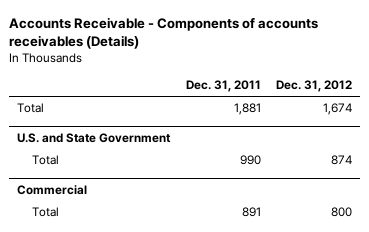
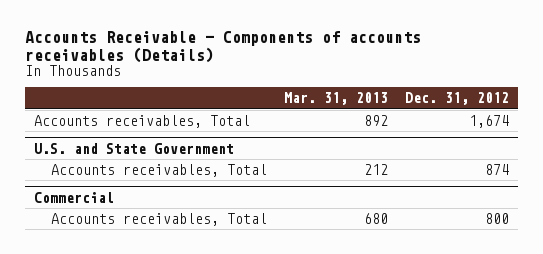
[185,80,261,93] Dec. 31, 2011 -> none
none -> [283,92,388,106] Mar. 31, 2013
[17,103,45,114] Total -> [34,114,251,128] Accounts receivables, Total
[31,155,59,166] Total -> [50,163,267,177] Accounts receivables, Total
[31,207,59,218] Total -> [50,212,267,226] Accounts receivables, Total

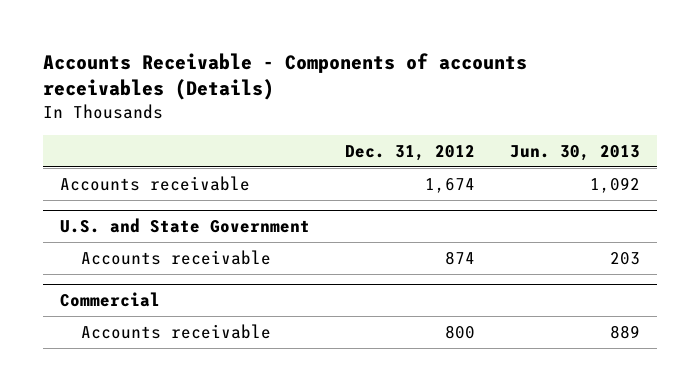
[283,92,388,106] Mar. 31, 2013 -> none
none -> [509,144,640,161] Jun. 30, 2013
[34,114,251,128] Accounts receivables, Total -> [60,176,251,192] Accounts receivable
[50,163,267,177] Accounts receivables, Total -> [81,250,272,266] Accounts receivable
[50,212,267,226] Accounts receivables, Total -> [81,324,272,340] Accounts receivable

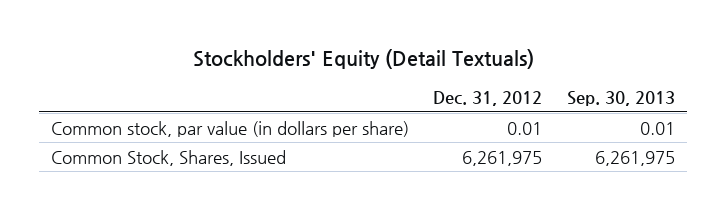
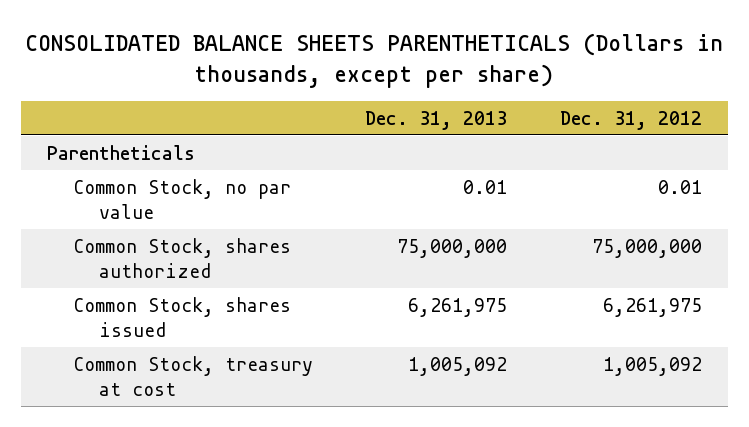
[192,49,534,70] Stockholders' Equity (Detail Textuals) -> [25,33,724,88] CONSOLIDATED BALANCE SHEETS PARENTHETICALS (Dollars in thousands, except per share)
[566,90,675,106] Sep. 30, 2013 -> none
none -> [365,110,508,130] Dec. 31, 2013
none -> [46,144,195,160] Parentheticals
[51,120,410,137] Common stock, par value (in dollars per share) -> [72,178,291,219] Common Stock, no par value
none -> [72,237,291,278] Common Stock, shares authorized
[51,149,287,166] Common Stock, Shares, Issued -> [72,296,291,337] Common Stock, shares issued
none -> [72,355,313,396] Common Stock, treasury at cost

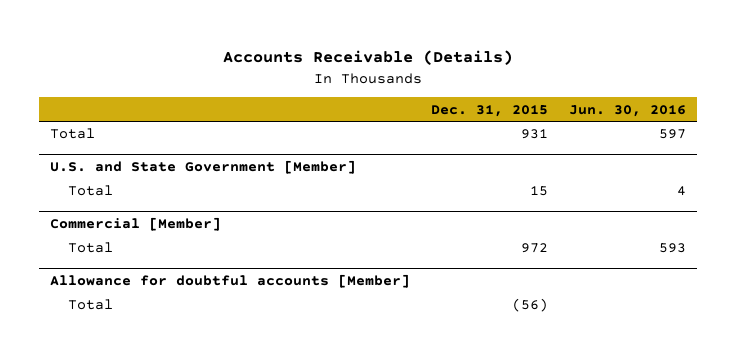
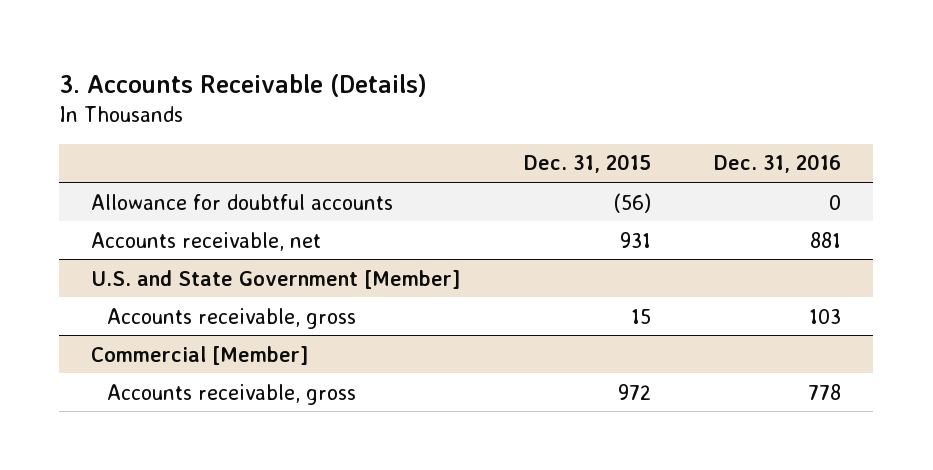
[223,50,514,66] Accounts Receivable (Details) -> [59,73,428,97] 3. Accounts Receivable (Details)
[569,104,687,117] Jun. 30, 2016 -> none
none -> [714,154,842,174] Dec. 31, 2016
none -> [91,193,394,210] Allowance for doubtful accounts
[50,128,96,140] Total -> [91,231,322,251] Accounts receivable, net
[67,185,113,197] Total -> none
none -> [107,307,357,329] Accounts receivable, gross
[50,274,411,289] Allowance for doubtful accounts [Member] -> none
[67,299,113,311] Total -> none
[67,242,113,254] Total -> [107,383,357,405] Accounts receivable, gross

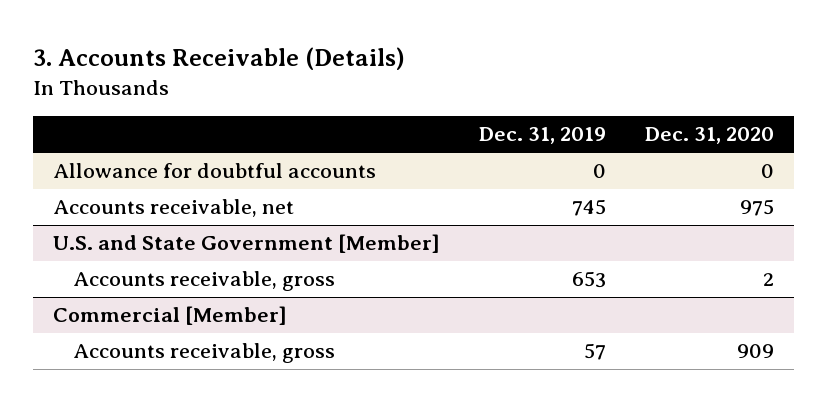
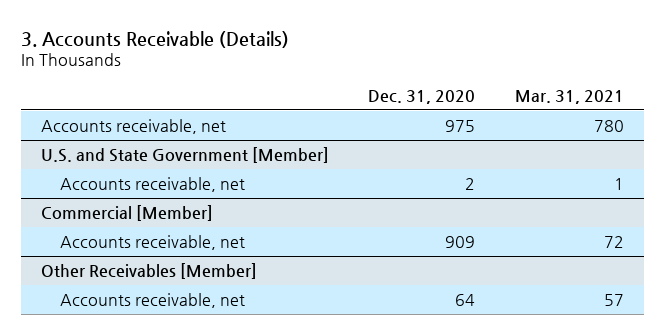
[478,127,606,145] Dec. 31, 2019 -> none
none -> [514,89,624,104] Mar. 31, 2021
[52,163,376,179] Allowance for doubtful accounts -> none
[73,271,336,292] Accounts receivable, gross -> [60,176,246,192] Accounts receivable, net
[73,343,336,364] Accounts receivable, gross -> [60,234,246,250] Accounts receivable, net
none -> [40,262,257,279] Other Receivables [Member]
none -> [60,292,246,308] Accounts receivable, net

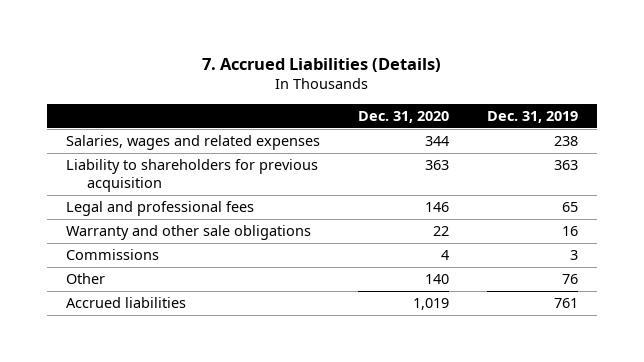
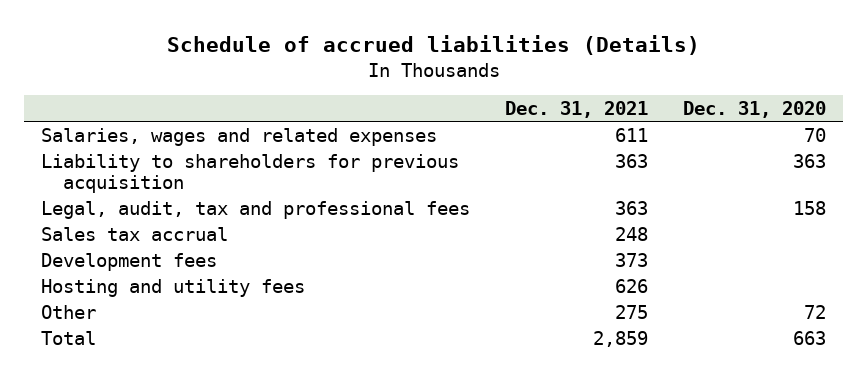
[202,57,442,72] 7. Accrued Liabilities (Details) -> [166,35,700,56] Schedule of accrued liabilities (Details)
[487,111,579,124] Dec. 31, 2019 -> none
none -> [505,100,649,118] Dec. 31, 2021
[425,136,450,147] 344 -> [804,127,827,142] 70
[66,225,312,241] Warranty and other sale obligations -> none
[66,249,160,261] Commissions -> none
[66,297,187,309] Accrued liabilities -> none
[66,201,255,217] Legal and professional fees -> [41,200,471,219] Legal, audit, tax and professional fees
[425,202,450,213] 146 -> [793,200,827,215] 158
none -> [41,226,229,241] Sales tax accrual
none -> [41,252,218,271] Development fees
none -> [41,278,306,297] Hosting and utility fees
[425,274,450,285] 140 -> [804,304,827,319] 72
none -> [41,330,97,345] Total

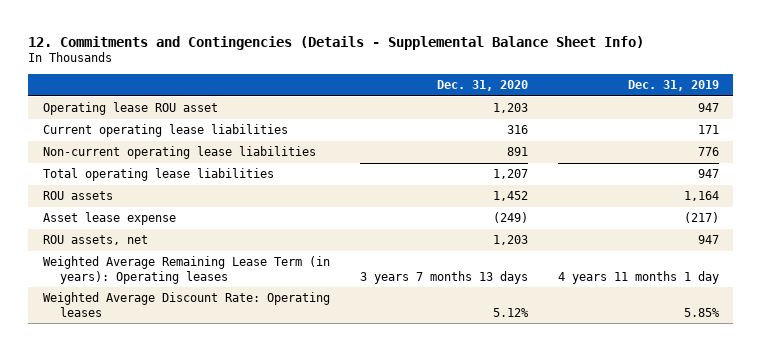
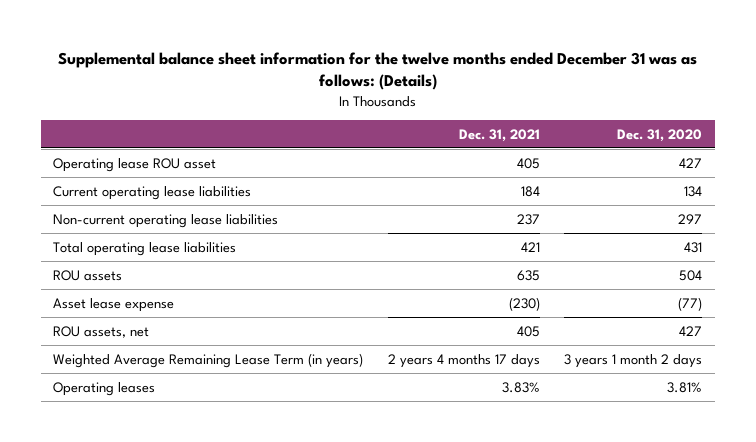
[28,35,645,50] 12. Commitments and Contingencies (Details - Supplemental Balance Sheet Info) -> [57,51,697,91] Supplemental balance sheet information for the twelve months ended December 31 was as follows: (Details)
[627,80,719,92] Dec. 31, 2019 -> none
none -> [458,128,540,142] Dec. 31, 2021
[492,103,528,114] 1,203 -> [679,157,703,168] 427
[506,125,528,135] 316 -> [684,185,703,197] 134
[506,147,528,157] 891 -> [678,213,703,224] 297
[492,169,528,180] 1,207 -> [684,241,703,253] 431
[492,191,528,202] 1,452 -> [679,269,703,281] 504
[492,212,528,224] (249) -> [678,296,703,311] (77)
[492,235,528,246] 1,203 -> [679,325,703,336] 427
[43,256,331,284] Weighted Average Remaining Lease Term (in years): Operating leases -> [53,352,364,368] Weighted Average Remaining Lease Term (in years)
[359,270,528,284] 3 years 7 months 13 days -> [564,353,703,368] 3 years 1 month 2 days
[43,292,331,317] Weighted Average Discount Rate: Operating leases -> [53,381,156,396] Operating leases
[492,307,529,317] 5.12% -> [667,381,703,393] 3.81%

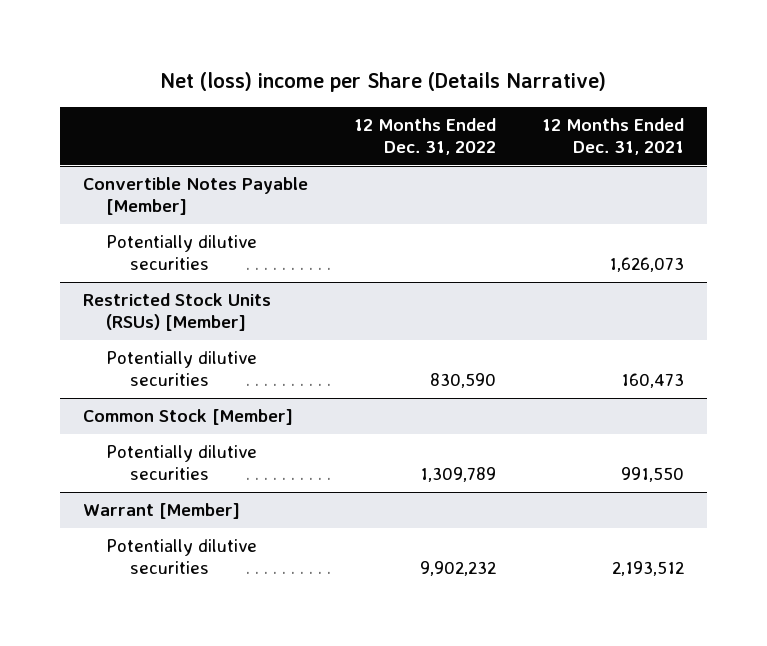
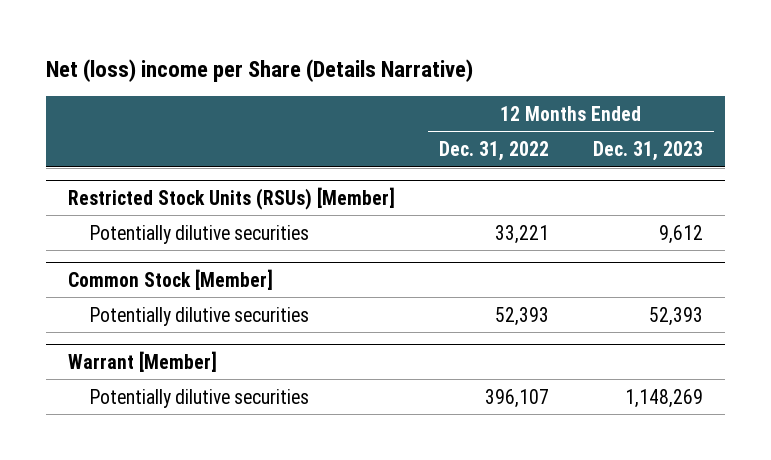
[541,117,684,156] 12 Months Ended Dec. 31, 2021 -> none
none -> [592,141,703,162] Dec. 31, 2023
[82,177,308,216] Convertible Notes Payable [Member] -> none
[106,235,258,271] Potentially dilutive securities -> none
[429,373,496,389] 830,590 -> [494,224,549,244] 33,221
[419,467,496,483] 1,309,789 -> [494,306,549,326] 52,393
[419,561,496,577] 9,902,232 -> [484,388,549,408] 396,107

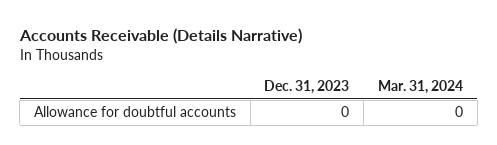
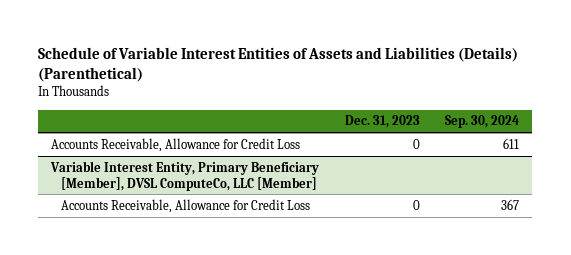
[18,28,302,45] Accounts Receivable (Details Narrative) -> [38,46,519,82] Schedule of Variable Interest Entities of Assets and Liabilities (Details) (Parenthetical)
[377,80,463,95] Mar. 31, 2024 -> none
none -> [445,115,520,129] Sep. 30, 2024
[33,106,236,118] Allowance for doubtful accounts -> [51,137,301,152] Accounts Receivable, Allowance for Credit Loss
none -> [50,160,320,191] Variable Interest Entity, Primary Beneficiary [Member], DVSL ComputeCo, LLC [Member]
none -> [60,198,310,213] Accounts Receivable, Allowance for Credit Loss

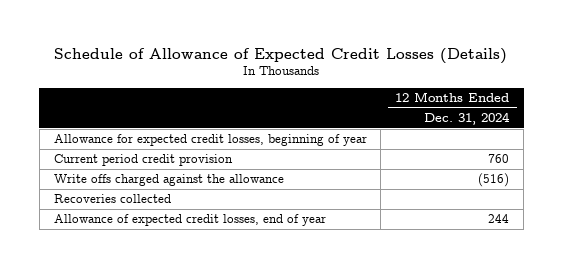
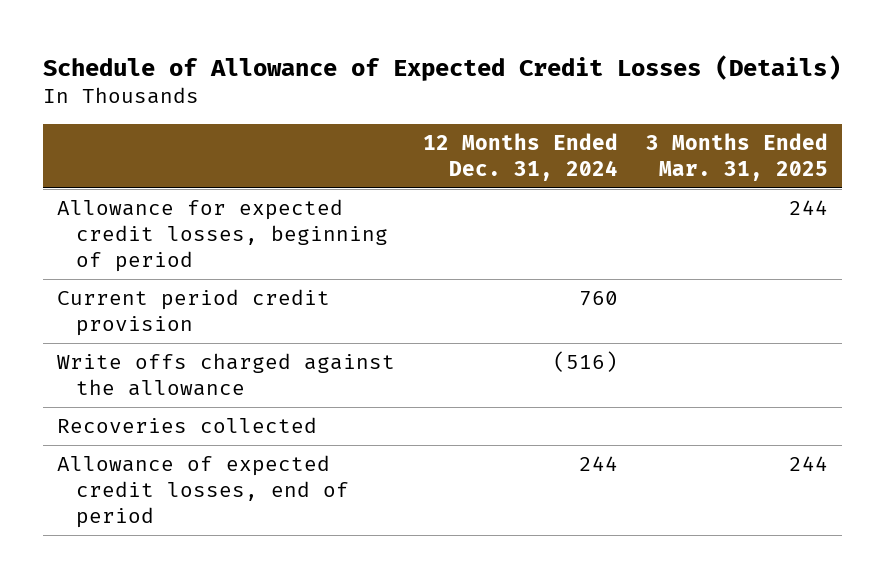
none -> [646,133,829,182] 3 Months Ended Mar. 31, 2025
[53,134,367,147] Allowance for expected credit losses, beginning of year -> [57,199,389,272] Allowance for expected credit losses, beginning of period
[53,214,326,227] Allowance of expected credit losses, end of year -> [57,455,350,528] Allowance of expected credit losses, end of period

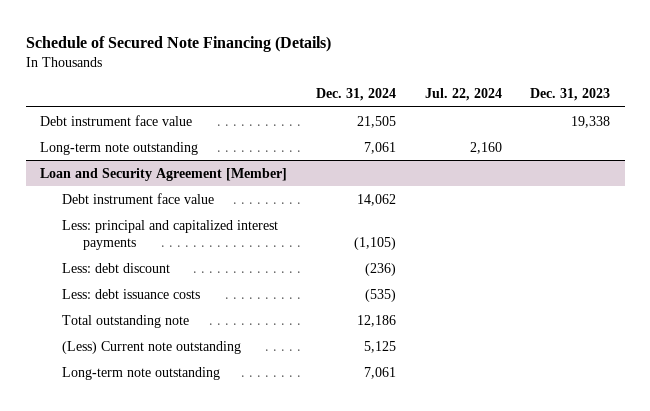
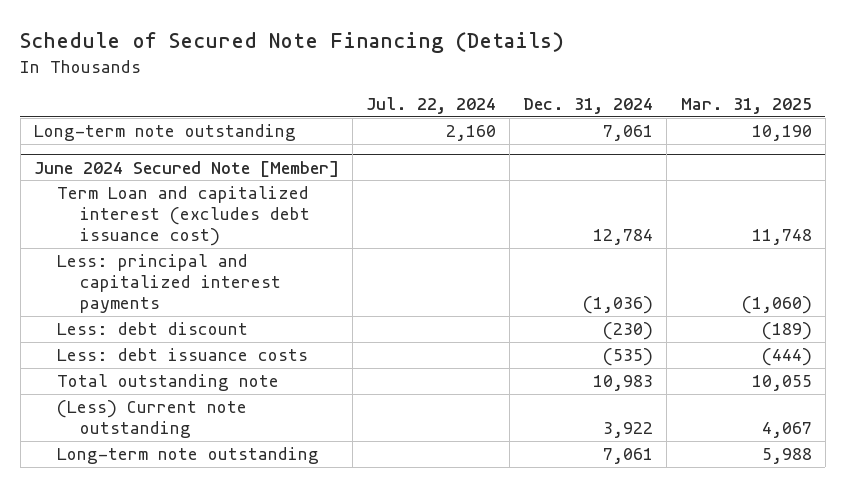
[530,88,611,102] Dec. 31, 2023 -> none
none -> [680,98,812,115] Mar. 31, 2025
[40,114,193,126] Debt instrument face value -> none
[40,167,288,181] Loan and Security Agreement [Member] -> none
[61,192,214,204] Debt instrument face value -> none
none -> [33,160,339,177] June 2024 Secured Note [Member]
none -> [56,186,310,247] Term Loan and capitalized interest (excludes debt issuance cost)
[353,236,396,250] (1,105) -> [583,296,654,315] (1,036)
[364,262,396,276] (236) -> [603,322,654,341] (230)
[356,314,396,327] 12,186 -> [593,375,654,392] 10,983
[363,340,396,353] 5,125 -> [603,422,654,439] 3,922

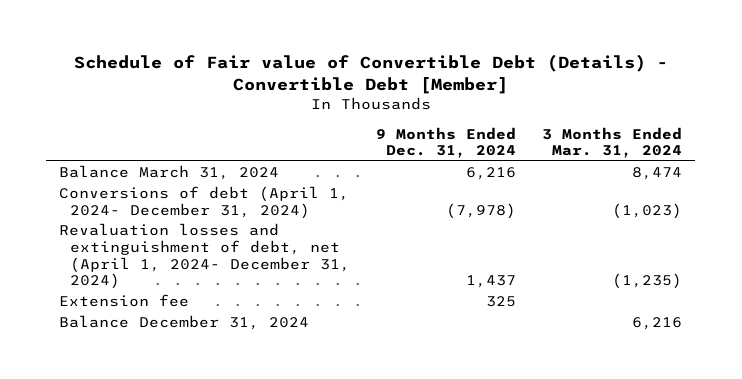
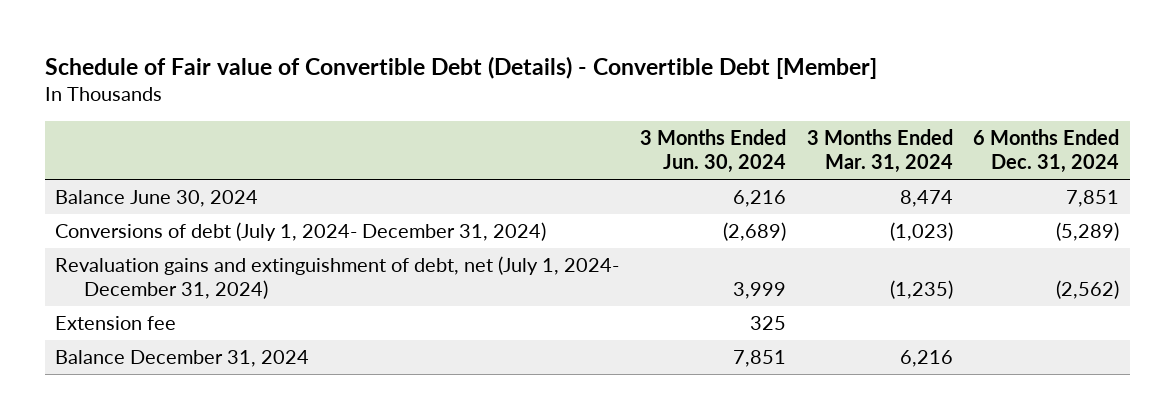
[376,126,517,159] 9 Months Ended Dec. 31, 2024 -> none
none -> [639,129,786,174] 3 Months Ended Jun. 30, 2024
none -> [973,129,1120,174] 6 Months Ended Dec. 31, 2024
[59,165,280,181] Balance March 31, 2024 -> [55,190,259,208] Balance June 30, 2024
[59,186,350,220] Conversions of debt (April 1, 2024- December 31, 2024) -> [55,222,547,242] Conversions of debt (July 1, 2024- December 31, 2024)
[59,223,351,290] Revaluation losses and extinguishment of debt, net (April 1, 2024- December 31, 2024) -> [55,256,620,300] Revaluation gains and extinguishment of debt, net (July 1, 2024- December 31, 2024)

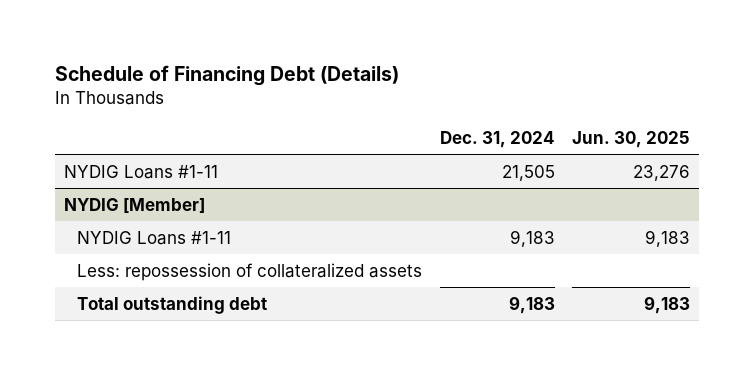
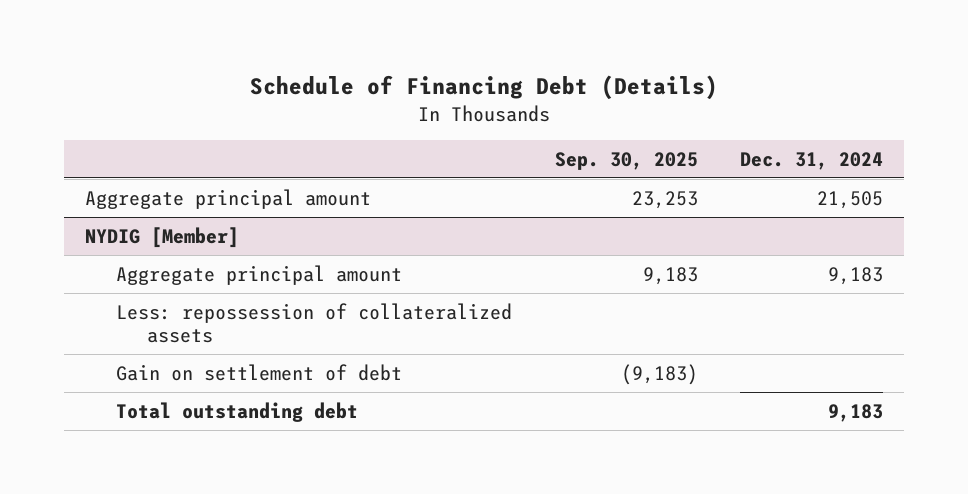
[572,130,691,148] Jun. 30, 2025 -> none
none -> [554,151,698,170] Sep. 30, 2025
[63,164,218,179] NYDIG Loans #1-11 -> [85,188,372,209] Aggregate principal amount
[76,230,231,245] NYDIG Loans #1-11 -> [116,264,403,285] Aggregate principal amount
none -> [116,363,403,381] Gain on settlement of debt

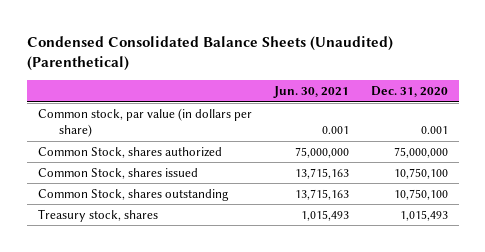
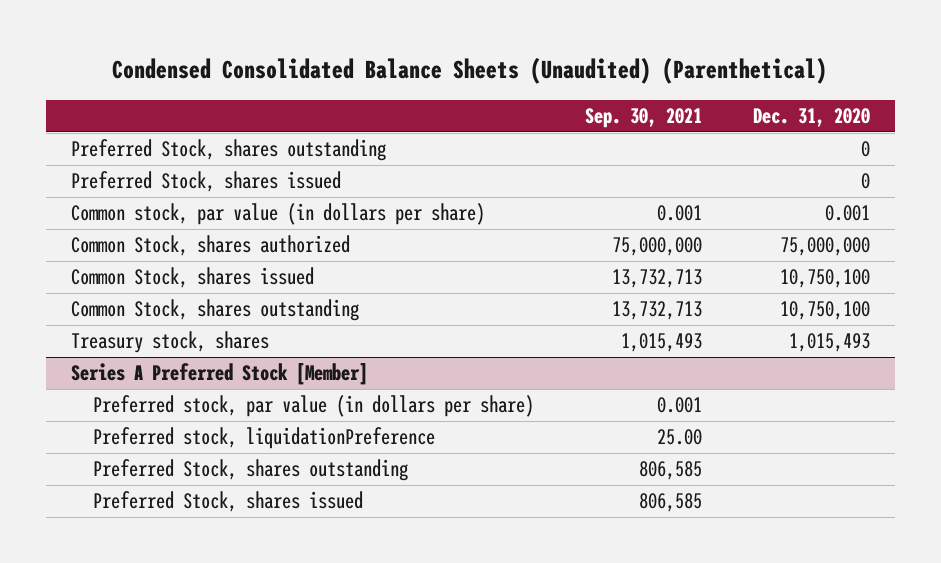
[272,86,349,99] Jun. 30, 2021 -> none
none -> [584,107,702,128] Sep. 30, 2021
none -> [71,139,387,162] Preferred Stock, shares outstanding
none -> [71,171,342,193] Preferred Stock, shares issued
none -> [71,363,369,386] Series A Preferred Stock [Member]
none -> [92,395,534,418] Preferred stock, par value (in dollars per share)
none -> [92,427,435,450] Preferred stock, liquidationPreference
none -> [92,459,408,482] Preferred Stock, shares outstanding
none -> [92,491,363,513] Preferred Stock, shares issued

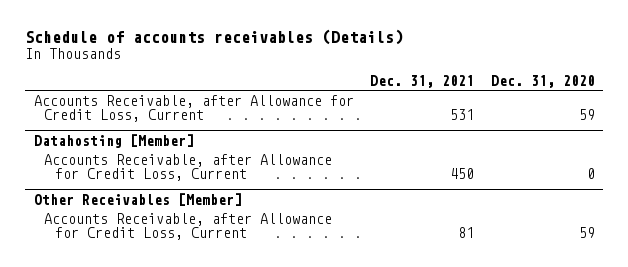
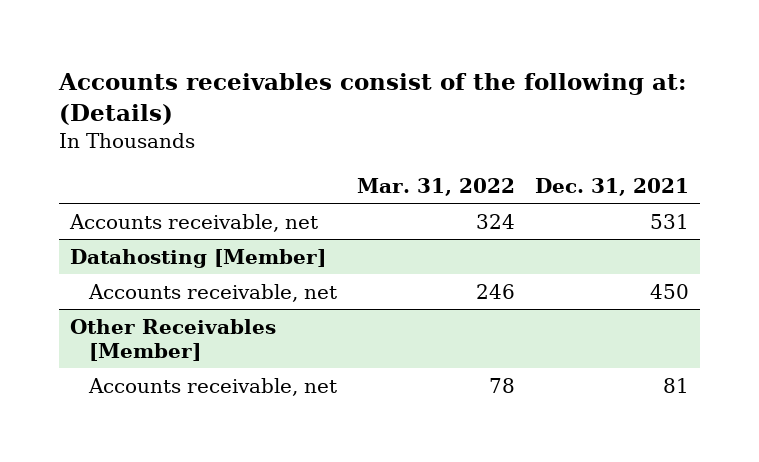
[25,29,404,46] Schedule of accounts receivables (Details) -> [58,73,687,126] Accounts receivables consist of the following at: (Details)
[490,75,595,89] Dec. 31, 2020 -> none
none -> [357,177,516,196] Mar. 31, 2022
[33,95,354,122] Accounts Receivable, after Allowance for Credit Loss, Current -> [68,213,318,232] Accounts receivable, net
[44,154,333,181] Accounts Receivable, after Allowance for Credit Loss, Current -> [87,283,337,302] Accounts receivable, net
[44,213,333,240] Accounts Receivable, after Allowance for Credit Loss, Current -> [87,377,337,396] Accounts receivable, net

